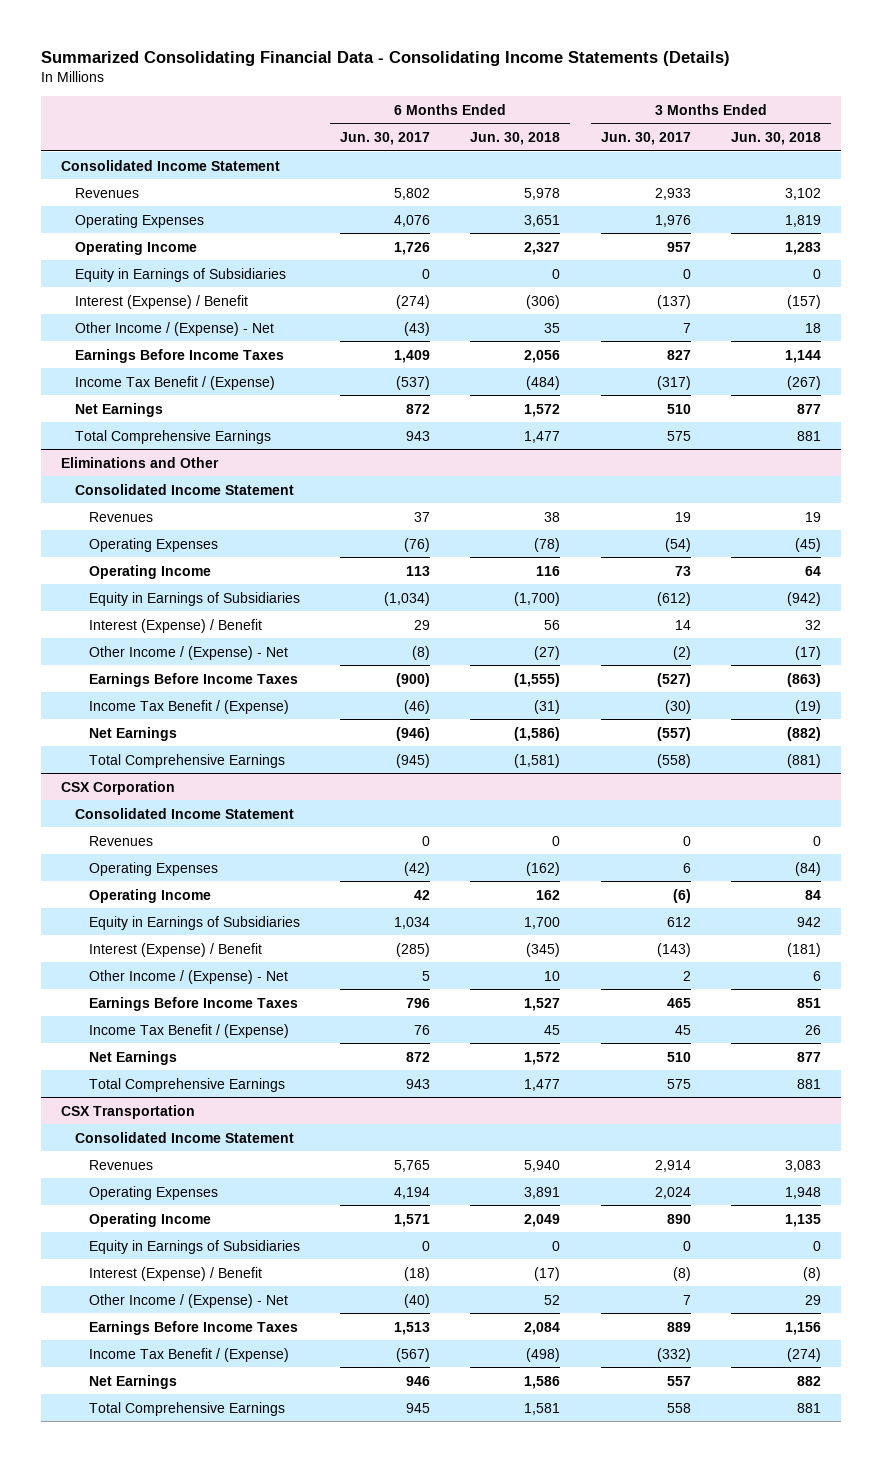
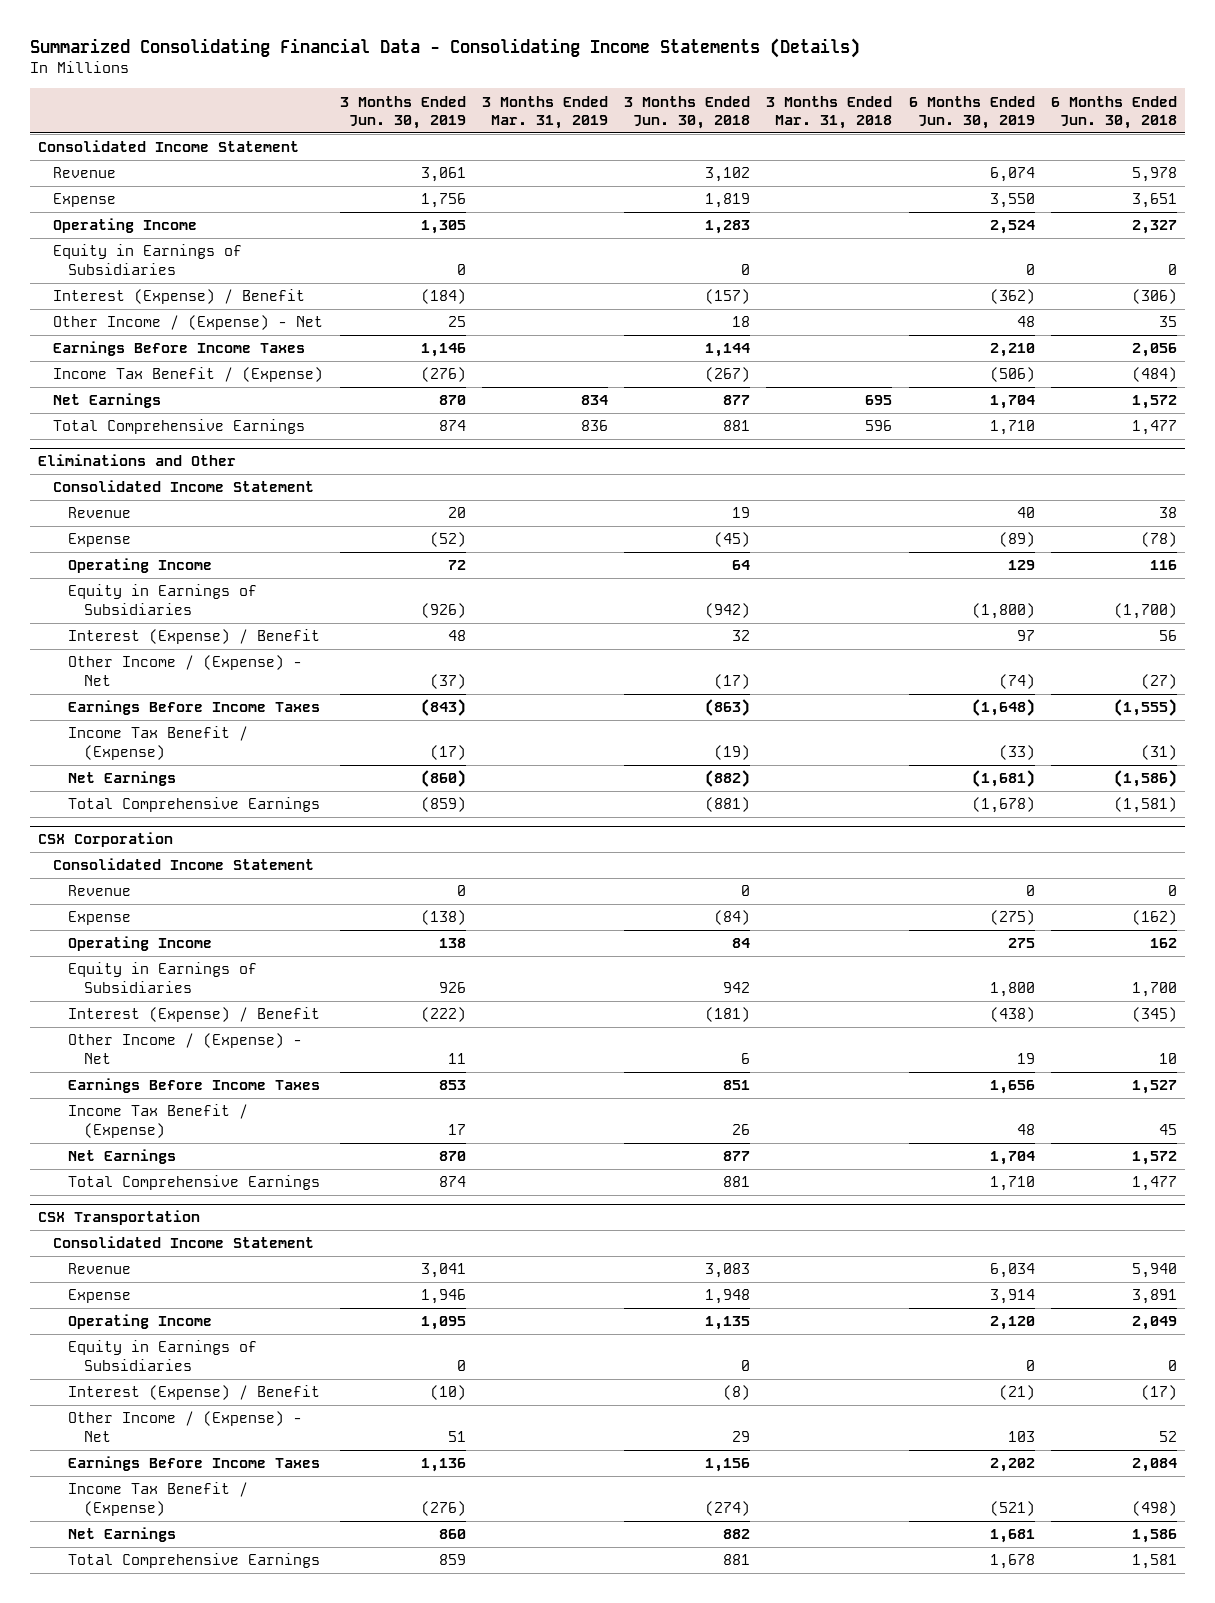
[340,132,431,146] Jun. 30, 2017 -> none
[600,132,691,146] Jun. 30, 2017 -> none
none -> [339,95,466,129] 3 Months Ended Jun. 30, 2019
none -> [481,95,608,129] 3 Months Ended Mar. 31, 2019
none -> [766,95,893,129] 3 Months Ended Mar. 31, 2018
none -> [908,95,1035,129] 6 Months Ended Jun. 30, 2019
[75,187,140,198] Revenues -> [53,167,117,179] Revenue
[75,213,205,228] Operating Expenses -> [53,193,117,208] Expense
[89,511,154,522] Revenues -> [68,507,132,519] Revenue
[89,537,219,552] Operating Expenses -> [68,533,132,548] Expense
[89,835,154,846] Revenues -> none
none -> [68,885,132,897] Revenue
[89,861,219,876] Operating Expenses -> [68,911,132,926] Expense
[89,1159,154,1170] Revenues -> [68,1263,132,1275] Revenue
[89,1185,219,1200] Operating Expenses -> [68,1289,132,1304] Expense

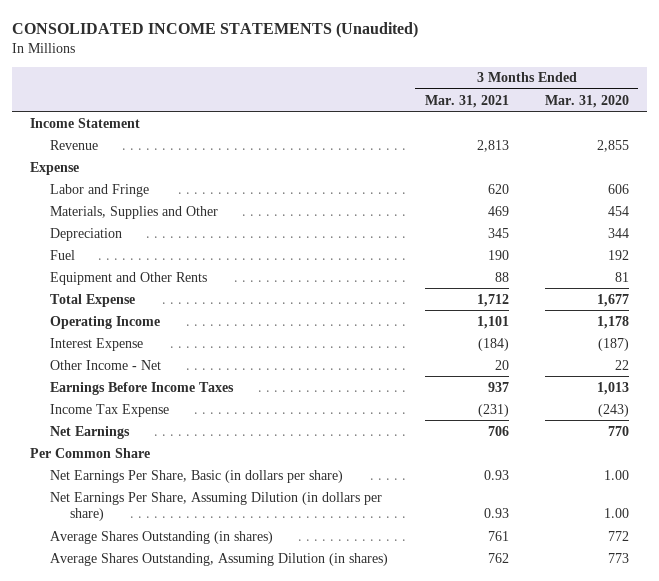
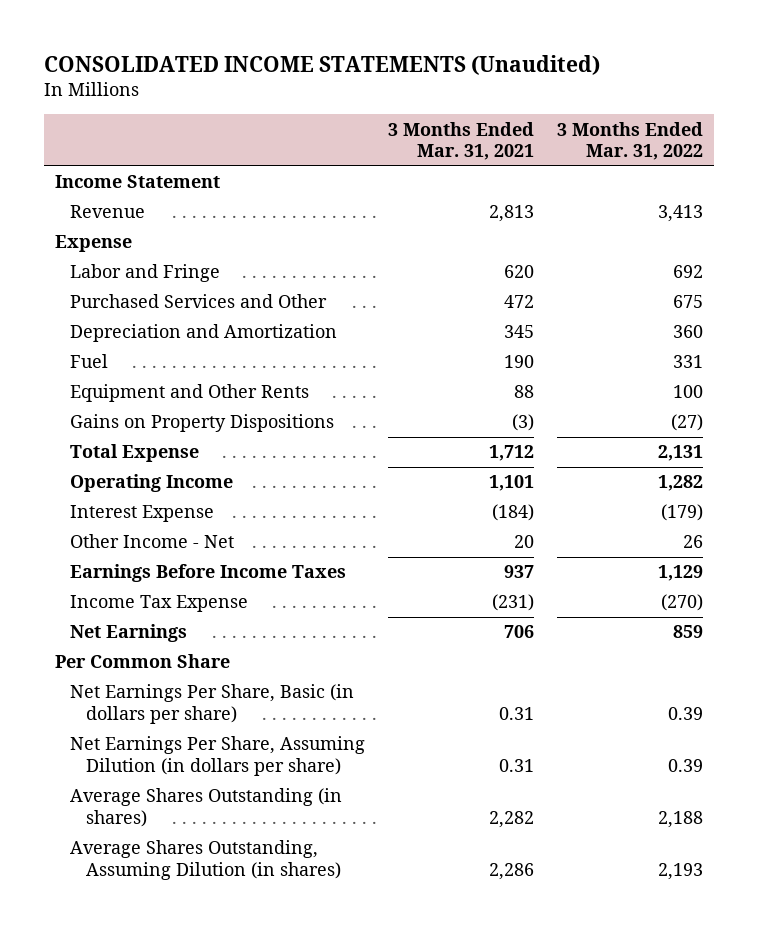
[544,94,629,108] Mar. 31, 2020 -> none
none -> [556,121,703,161] 3 Months Ended Mar. 31, 2022
[50,205,219,219] Materials, Supplies and Other -> [70,294,328,309] Purchased Services and Other
[487,205,509,216] 469 -> [504,295,535,309] 472
[50,227,123,241] Depreciation -> [70,324,338,343] Depreciation and Amortization
none -> [70,414,335,433] Gains on Property Dispositions
[483,469,509,480] 0.93 -> [499,707,535,721] 0.31
[483,508,509,519] 0.93 -> [499,759,535,773] 0.31
[487,530,509,541] 761 -> [489,811,535,829] 2,282
[487,552,509,563] 762 -> [489,863,535,881] 2,286

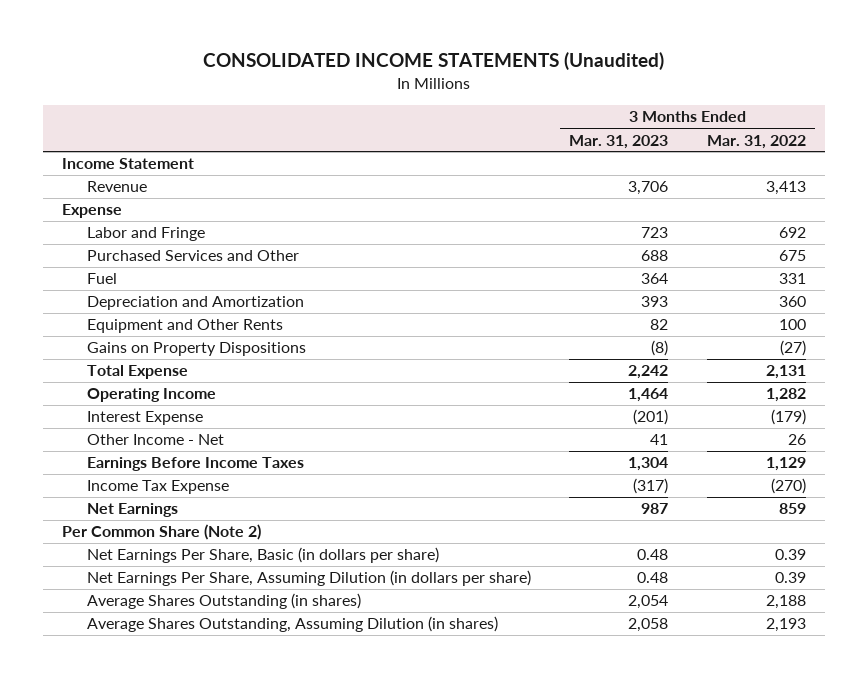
[388,121,535,161] 3 Months Ended Mar. 31, 2021 -> none
none -> [569,134,669,149] Mar. 31, 2023
[70,324,338,343] Depreciation and Amortization -> [86,296,304,311] Depreciation and Amortization
[54,654,230,669] Per Common Share -> [61,524,261,541] Per Common Share (Note 2)

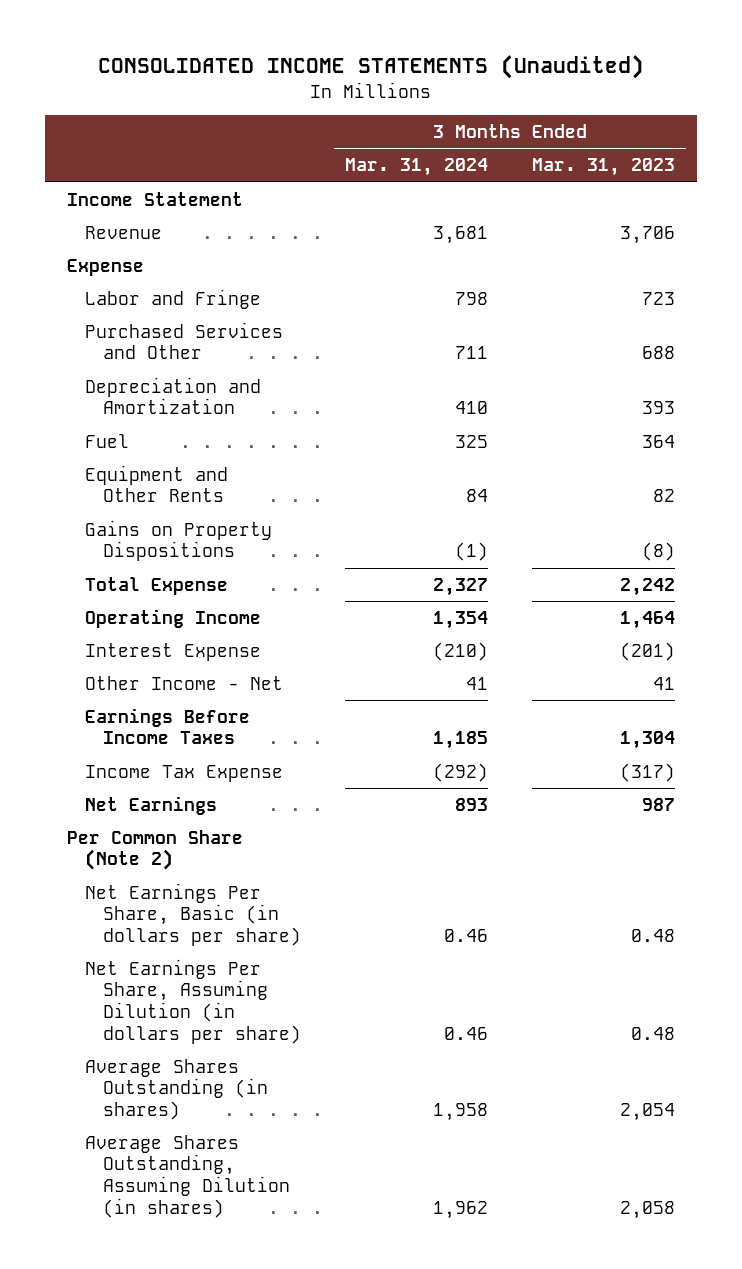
[706,134,806,149] Mar. 31, 2022 -> none
none -> [344,158,488,177] Mar. 31, 2024
[86,273,117,285] Fuel -> [84,433,129,448] Fuel

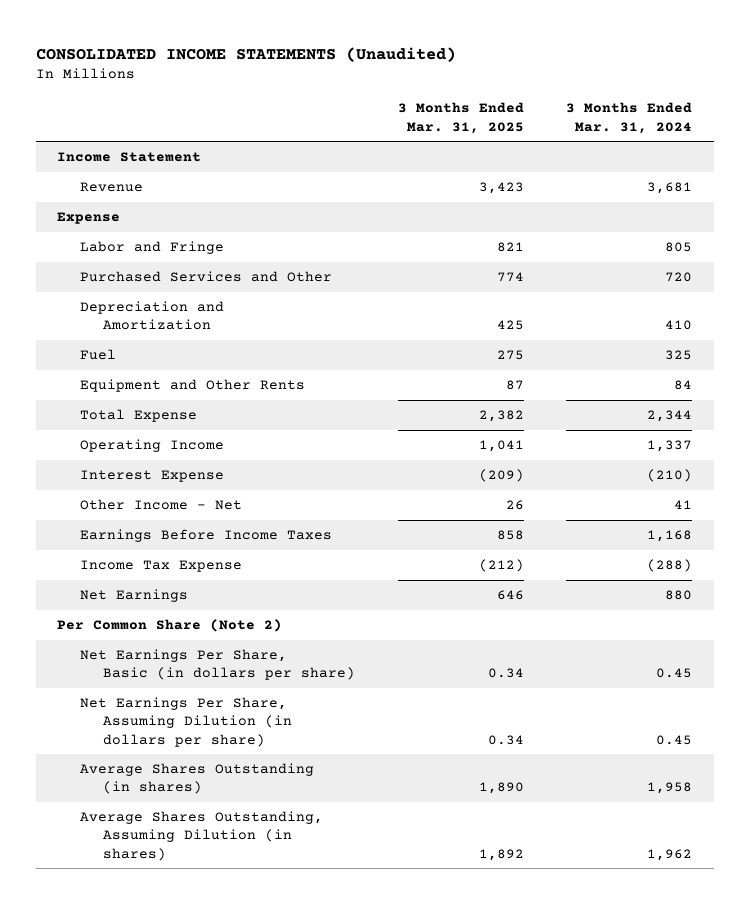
[531,158,675,177] Mar. 31, 2023 -> none
none -> [397,102,524,134] 3 Months Ended Mar. 31, 2025
[454,291,488,305] 798 -> [665,242,693,253] 805
[454,346,488,360] 711 -> [665,272,693,283] 720
[84,519,272,562] Gains on Property Dispositions -> none
[432,577,488,596] 2,327 -> [647,410,693,423] 2,344
[432,610,488,629] 1,354 -> [647,440,693,453] 1,337
[432,731,488,750] 1,185 -> [647,530,693,543] 1,168
[432,762,488,782] (292) -> [647,559,693,573] (288)
[454,797,488,811] 893 -> [665,590,693,601] 880
[443,929,488,943] 0.46 -> [656,668,693,679] 0.45
[443,1026,488,1040] 0.46 -> [656,734,693,745] 0.45

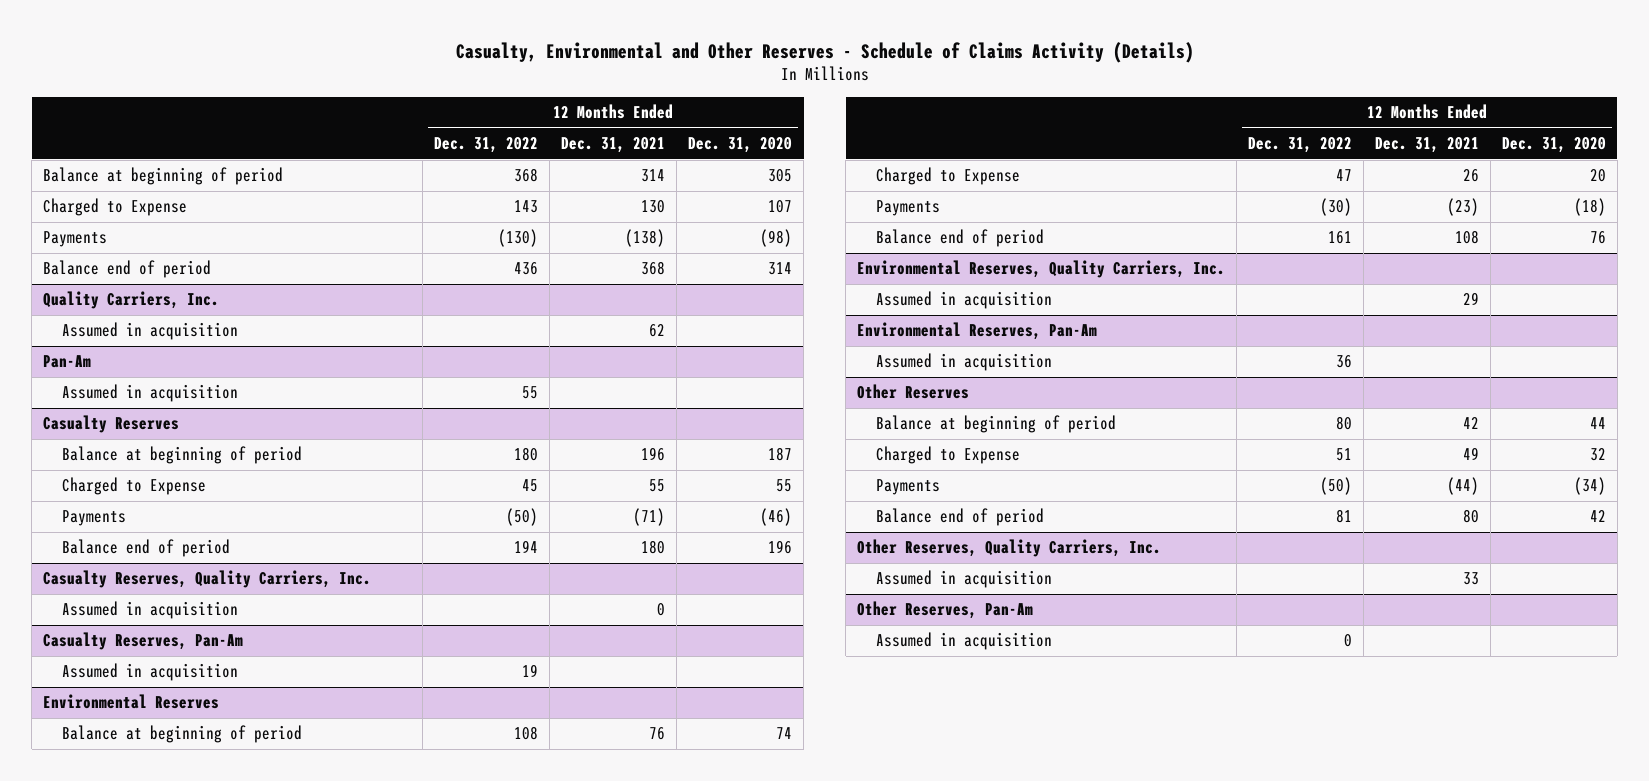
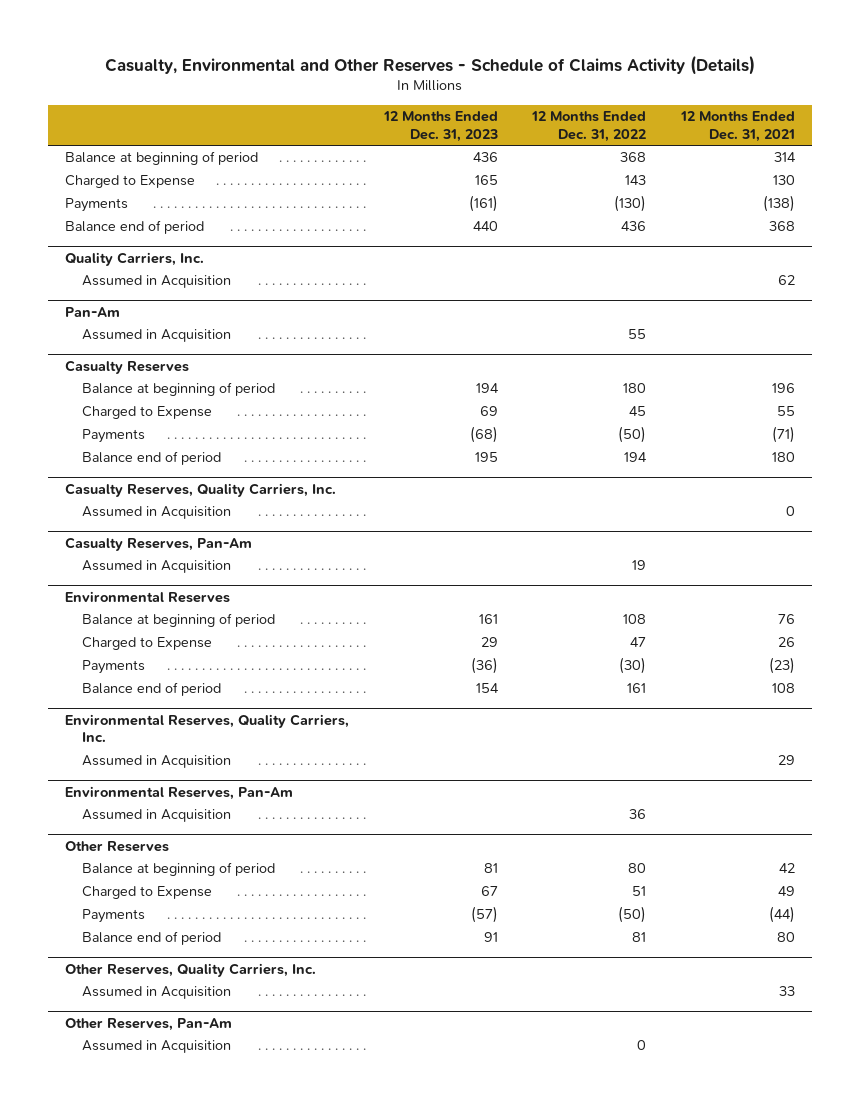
[688,137,793,154] Dec. 31, 2020 -> none
none -> [382,111,498,142] 12 Months Ended Dec. 31, 2023
[61,322,238,341] Assumed in acquisition -> [82,275,232,289] Assumed in Acquisition
[61,384,238,403] Assumed in acquisition -> [82,329,232,343] Assumed in Acquisition
[61,601,238,620] Assumed in acquisition -> [82,506,232,520] Assumed in Acquisition
[61,663,238,682] Assumed in acquisition -> [82,560,232,574] Assumed in Acquisition
[875,291,1052,310] Assumed in acquisition -> [82,755,232,769] Assumed in Acquisition
[875,353,1052,372] Assumed in acquisition -> [82,809,232,823] Assumed in Acquisition
[875,570,1052,589] Assumed in acquisition -> [82,986,232,1000] Assumed in Acquisition
[875,632,1052,651] Assumed in acquisition -> [82,1040,232,1054] Assumed in Acquisition

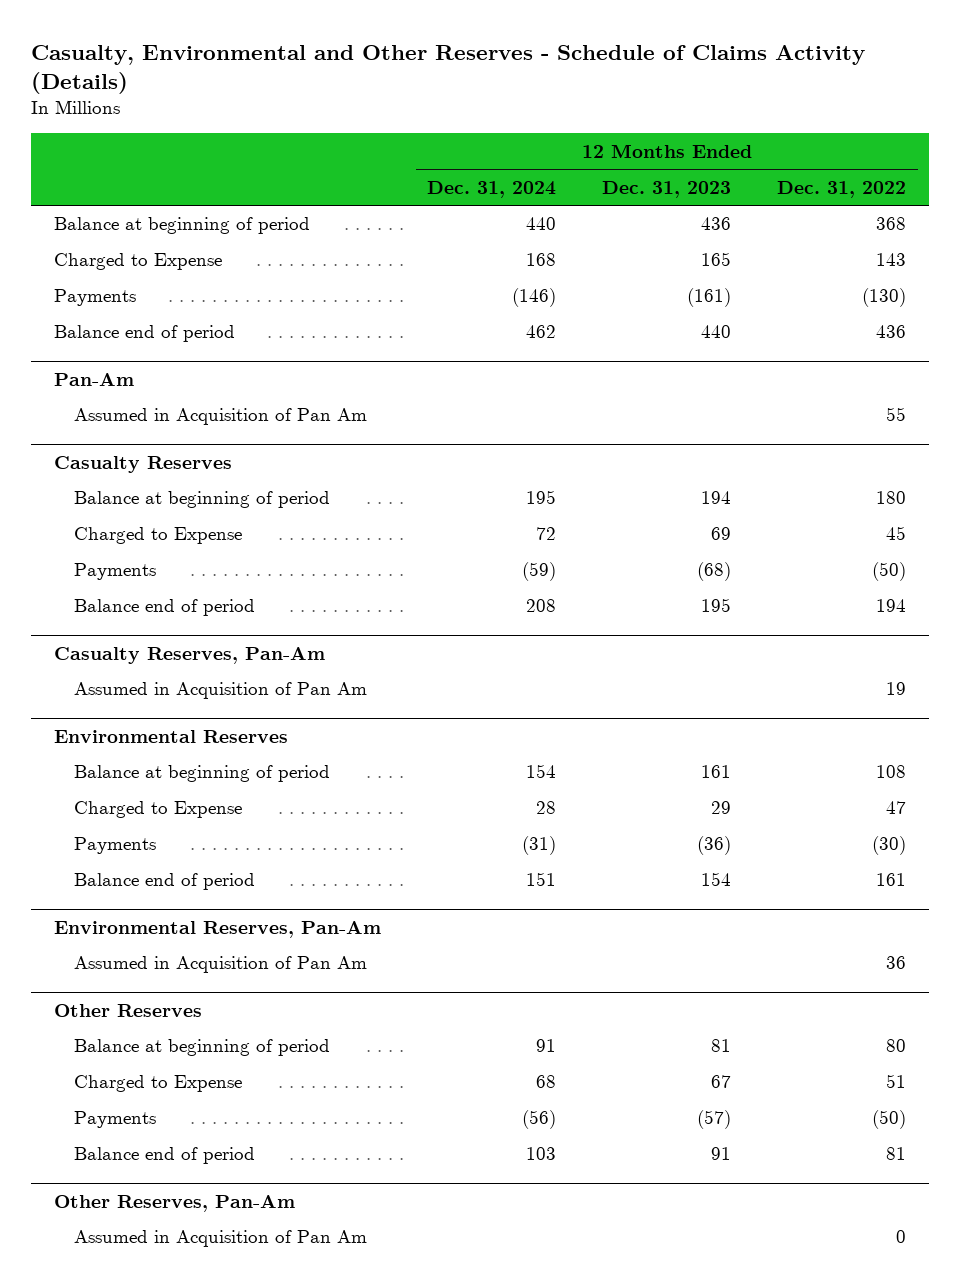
[679,111,795,142] 12 Months Ended Dec. 31, 2021 -> none
none -> [427,180,557,198] Dec. 31, 2024
[65,251,205,266] Quality Carriers, Inc. -> none
[82,275,232,289] Assumed in Acquisition -> none
[82,329,232,343] Assumed in Acquisition -> [74,408,368,426] Assumed in Acquisition of Pan Am
[65,482,337,497] Casualty Reserves, Quality Carriers, Inc. -> none
[82,506,232,520] Assumed in Acquisition -> none
[82,560,232,574] Assumed in Acquisition -> [74,682,368,700] Assumed in Acquisition of Pan Am
[65,713,350,743] Environmental Reserves, Quality Carriers, Inc. -> none
[82,755,232,769] Assumed in Acquisition -> none
[82,809,232,823] Assumed in Acquisition -> [74,956,368,974] Assumed in Acquisition of Pan Am
[65,962,317,977] Other Reserves, Quality Carriers, Inc. -> none
[82,986,232,1000] Assumed in Acquisition -> none
[82,1040,232,1054] Assumed in Acquisition -> [74,1230,368,1248] Assumed in Acquisition of Pan Am

